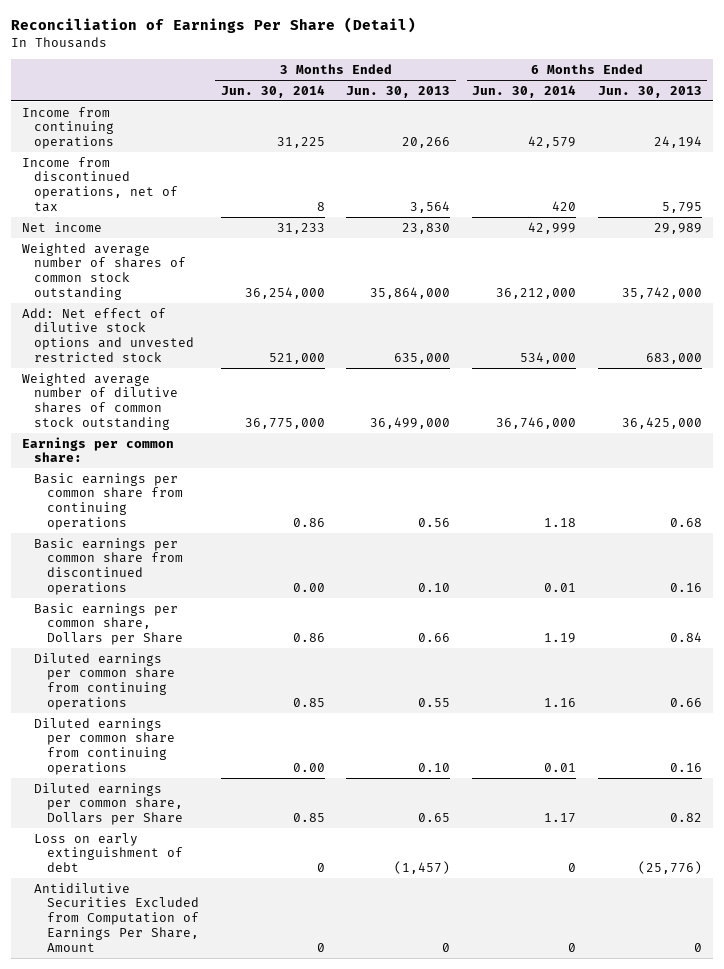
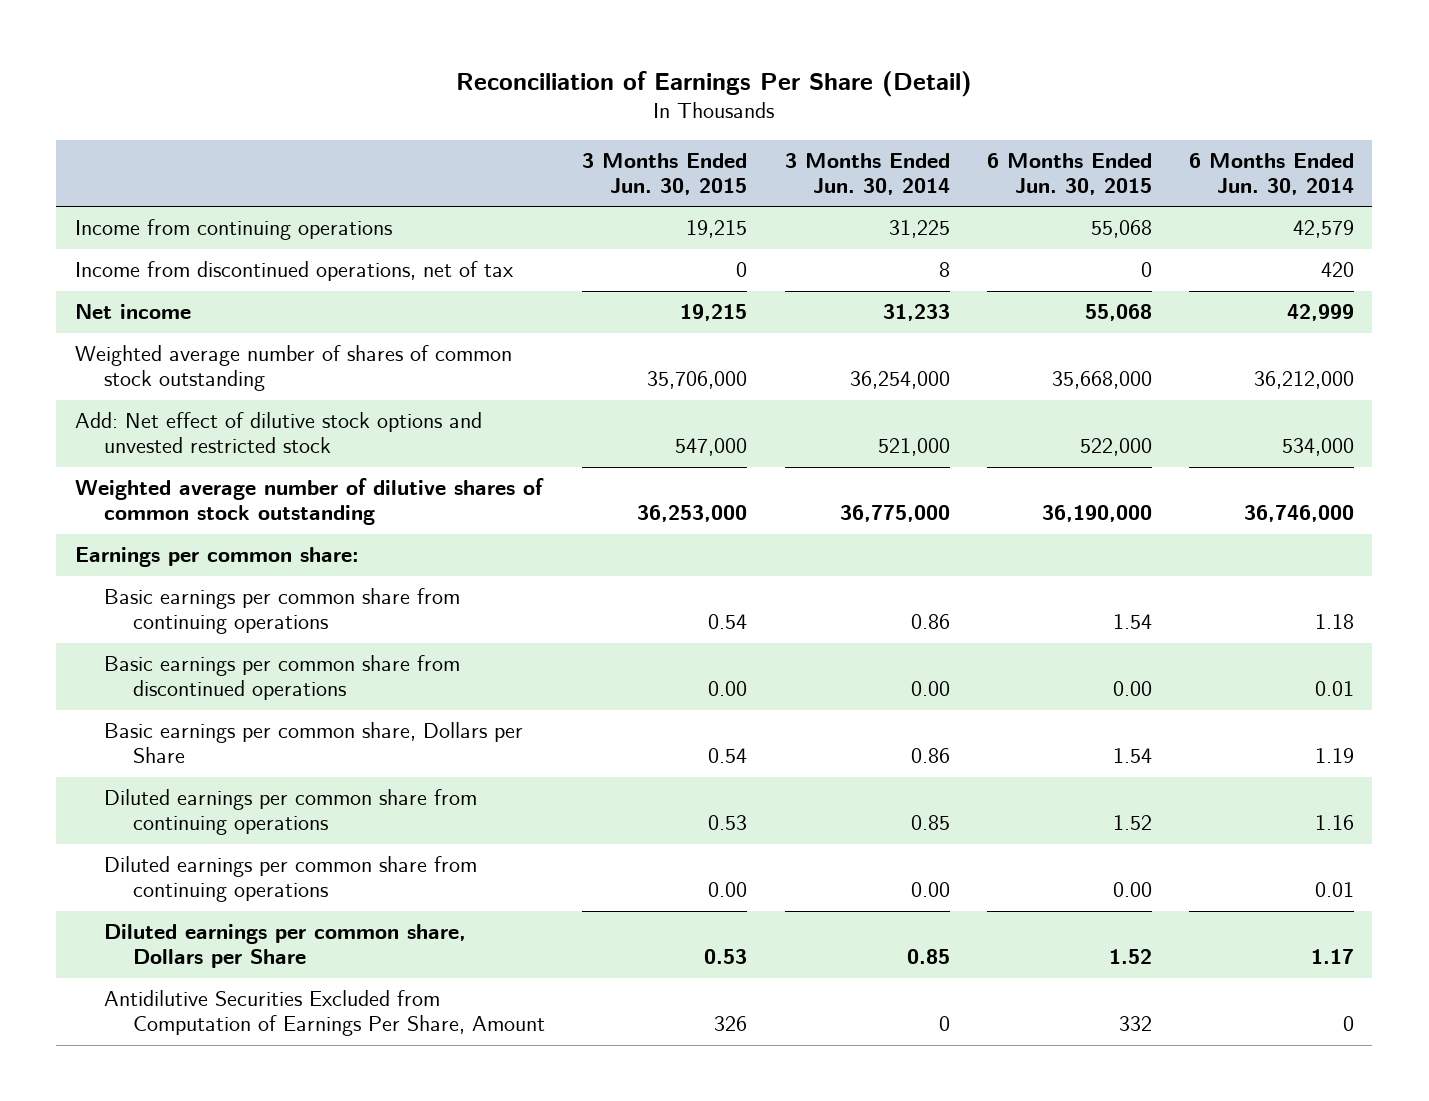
[346,85,451,98] Jun. 30, 2013 -> none
[598,85,703,98] Jun. 30, 2013 -> none
none -> [582,153,748,196] 3 Months Ended Jun. 30, 2015
none -> [986,153,1152,196] 6 Months Ended Jun. 30, 2015
[34,832,183,873] Loss on early extinguishment of debt -> none

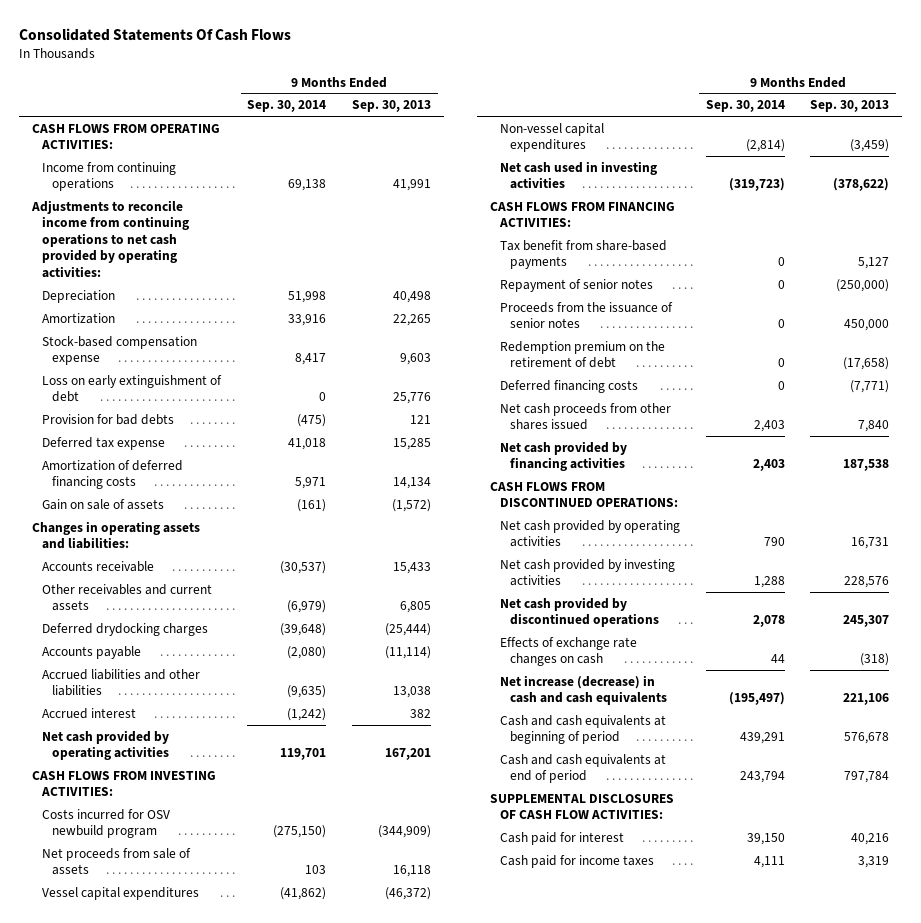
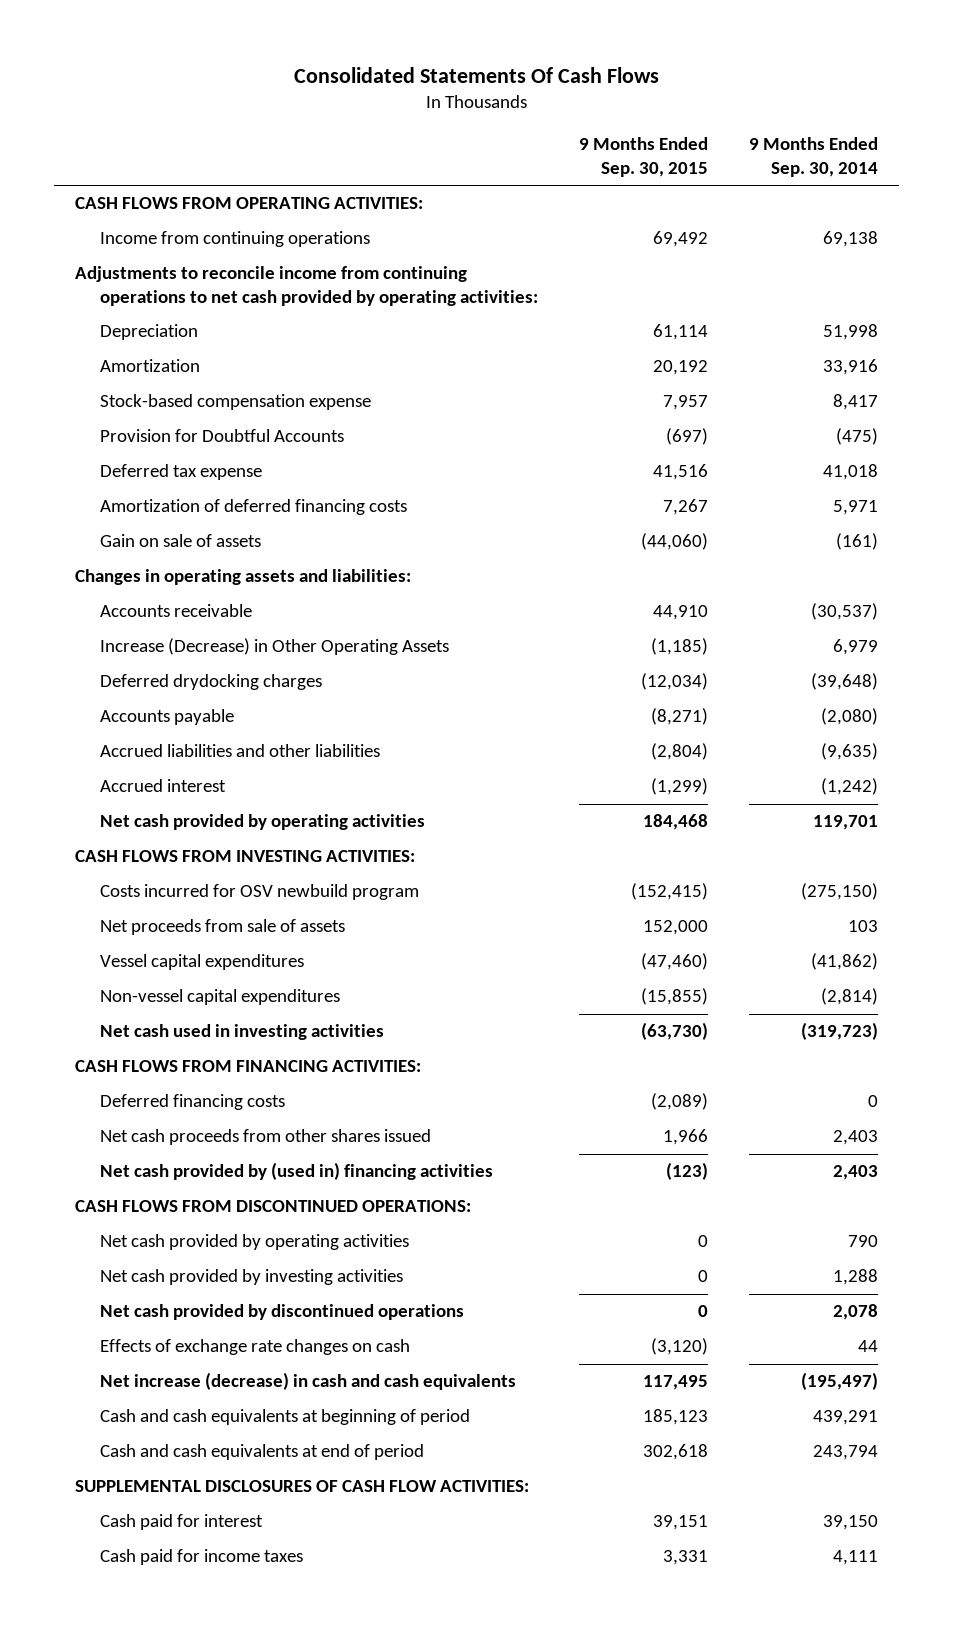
[352,100,432,113] Sep. 30, 2013 -> none
none -> [579,137,709,177] 9 Months Ended Sep. 30, 2015
[41,374,222,403] Loss on early extinguishment of debt -> none
[41,413,174,425] Provision for bad debts -> [100,429,345,443] Provision for Doubtful Accounts
[41,583,212,612] Other receivables and current assets -> none
none -> [100,638,450,656] Increase (Decrease) in Other Operating Assets
[500,239,668,270] Tax benefit from share-based payments -> none
[500,278,654,292] Repayment of senior notes -> none
[500,301,674,329] Proceeds from the issuance of senior notes -> none
[500,340,666,369] Redemption premium on the retirement of debt -> none
[500,440,628,472] Net cash provided by financing activities -> [100,1162,494,1181] Net cash provided by (used in) financing activities

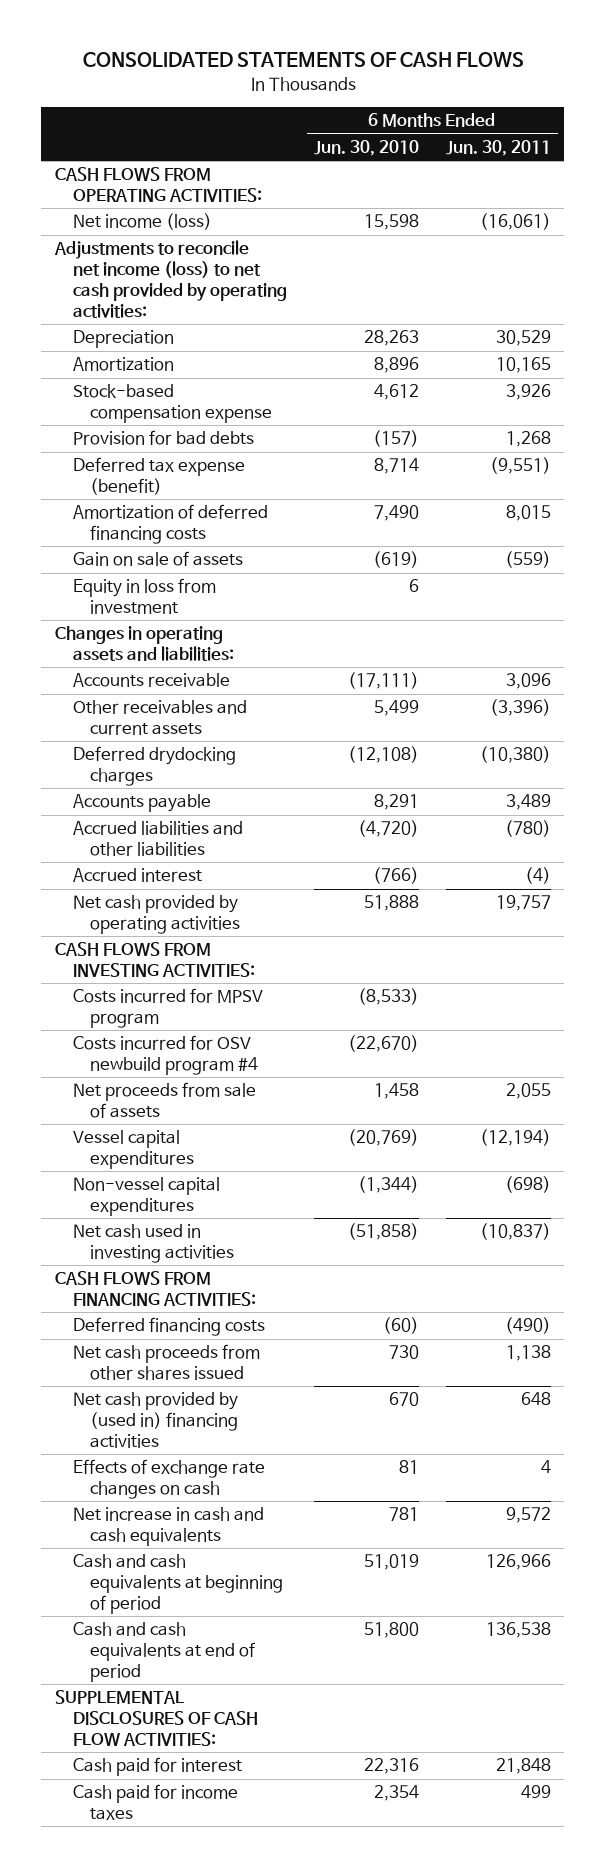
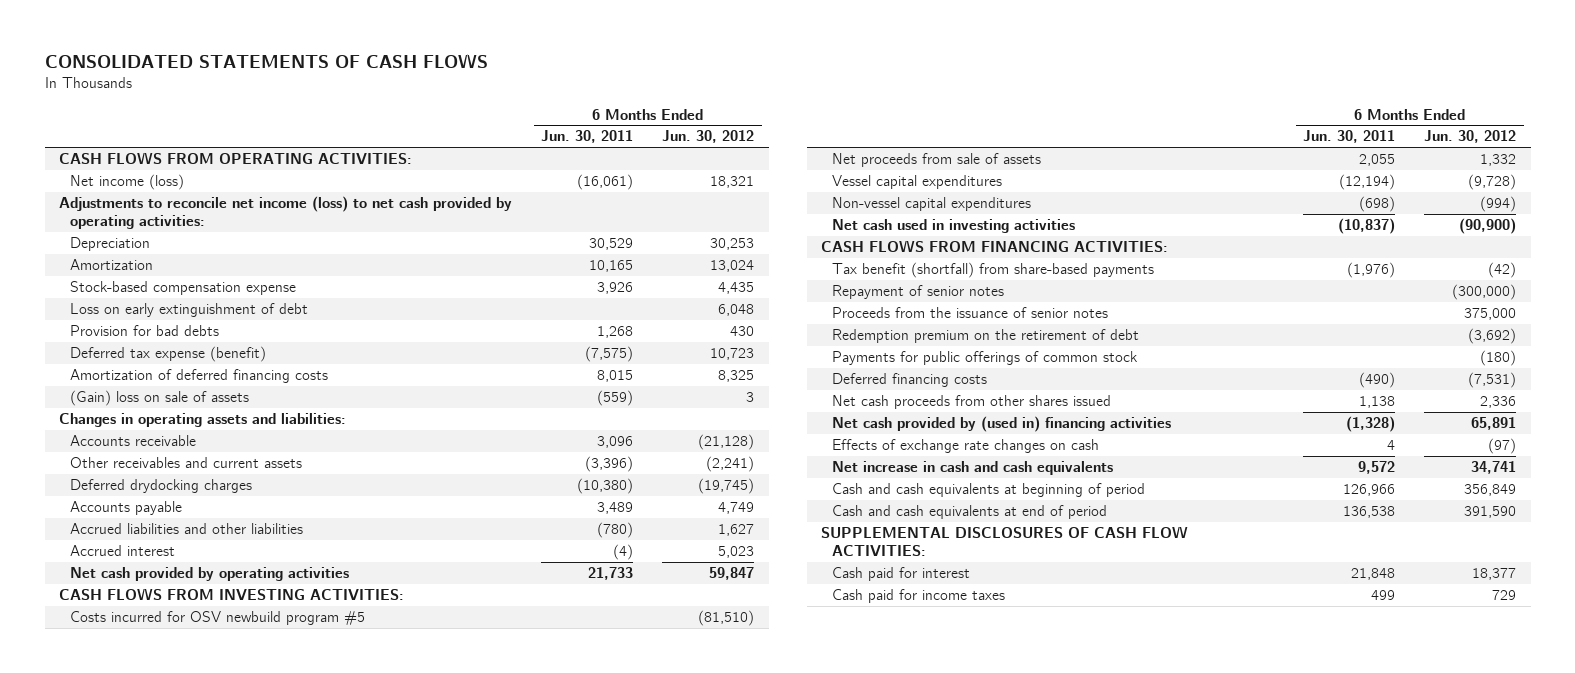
[313,139,419,156] Jun. 30, 2010 -> none
none -> [662,130,755,144] Jun. 30, 2012
none -> [69,303,308,318] Loss on early extinguishment of debt
[489,457,551,475] (9,551) -> [585,346,634,363] (7,575)
[72,578,216,615] Equity in loss from investment -> none
[72,551,243,567] Gain on sale of assets -> [69,390,249,407] (Gain) loss on sale of assets
[495,895,551,912] 19,757 -> [588,567,634,581] 21,733
[72,988,263,1029] Costs incurred for MPSV program -> none
[72,1035,259,1076] Costs incurred for OSV newbuild program #4 -> [69,611,365,626] Costs incurred for OSV newbuild program #5
none -> [831,262,1154,279] Tax benefit (shortfall) from share-based payments
none -> [831,285,1004,300] Repayment of senior notes
none -> [831,307,1108,319] Proceeds from the issuance of senior notes
none -> [831,329,1139,344] Redemption premium on the retirement of debt
none -> [831,351,1138,366] Payments for public offerings of common stock
[520,1392,551,1406] 648 -> [1346,416,1396,433] (1,328)

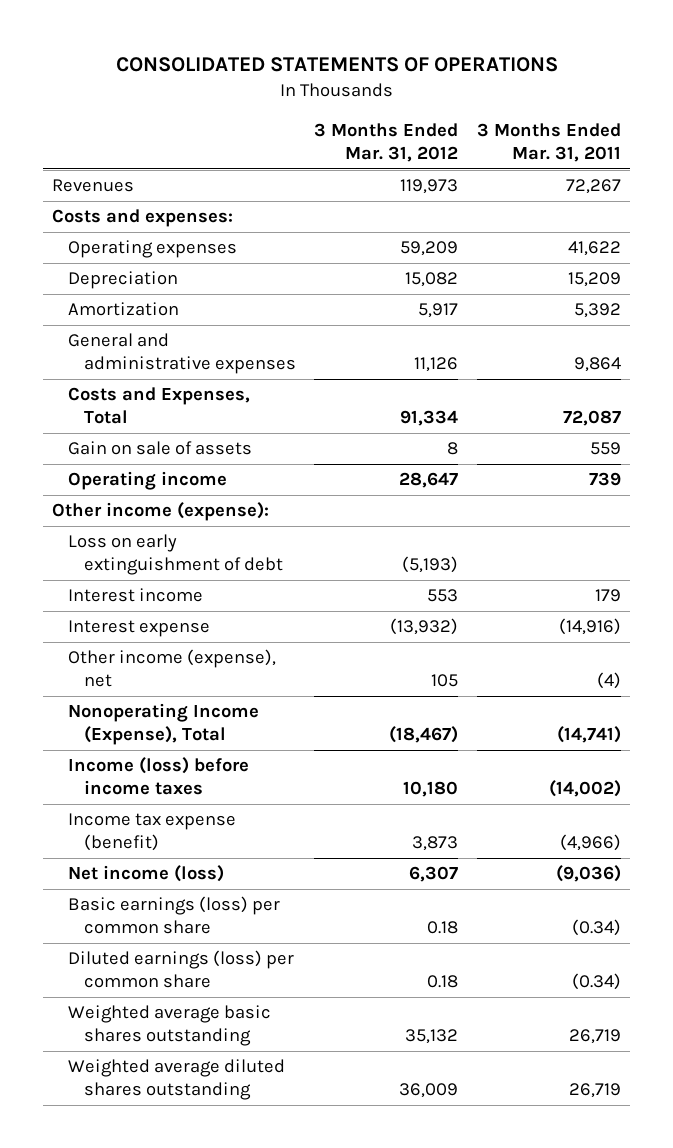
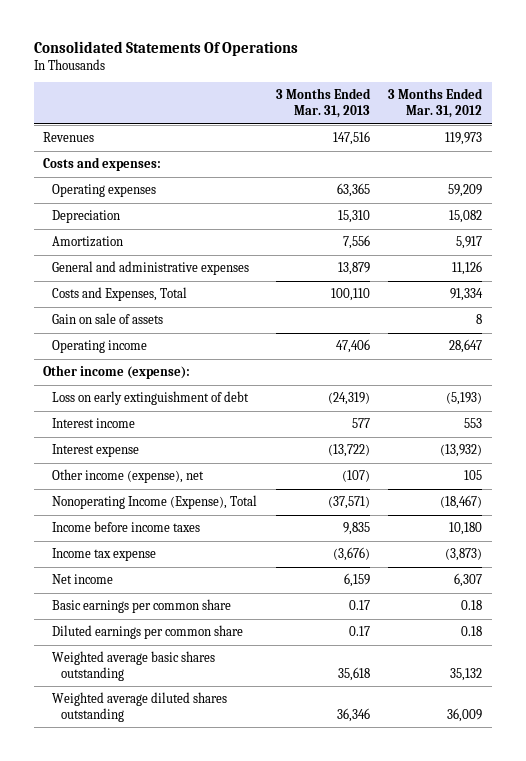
[115,57,558,73] CONSOLIDATED STATEMENTS OF OPERATIONS -> [33,41,298,57] Consolidated Statements Of Operations
[477,122,622,162] 3 Months Ended Mar. 31, 2011 -> none
none -> [275,88,371,119] 3 Months Ended Mar. 31, 2013
[67,757,249,796] Income (loss) before income taxes -> [52,521,201,533] Income before income taxes
[67,813,236,852] Income tax expense (benefit) -> [52,548,157,562] Income tax expense
[412,836,459,852] 3,873 -> [445,548,483,562] (3,873)
[67,865,224,883] Net income (loss) -> [52,574,114,585] Net income
[67,896,280,935] Basic earnings (loss) per common share -> [52,599,232,614] Basic earnings per common share
[67,950,294,989] Diluted earnings (loss) per common share -> [52,625,244,640] Diluted earnings per common share

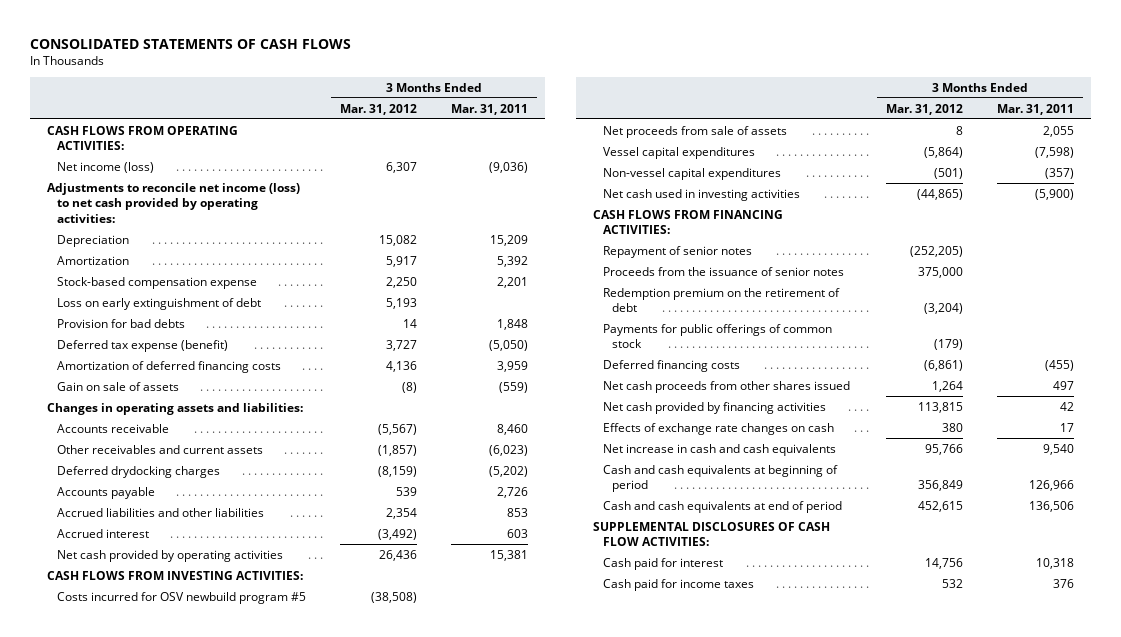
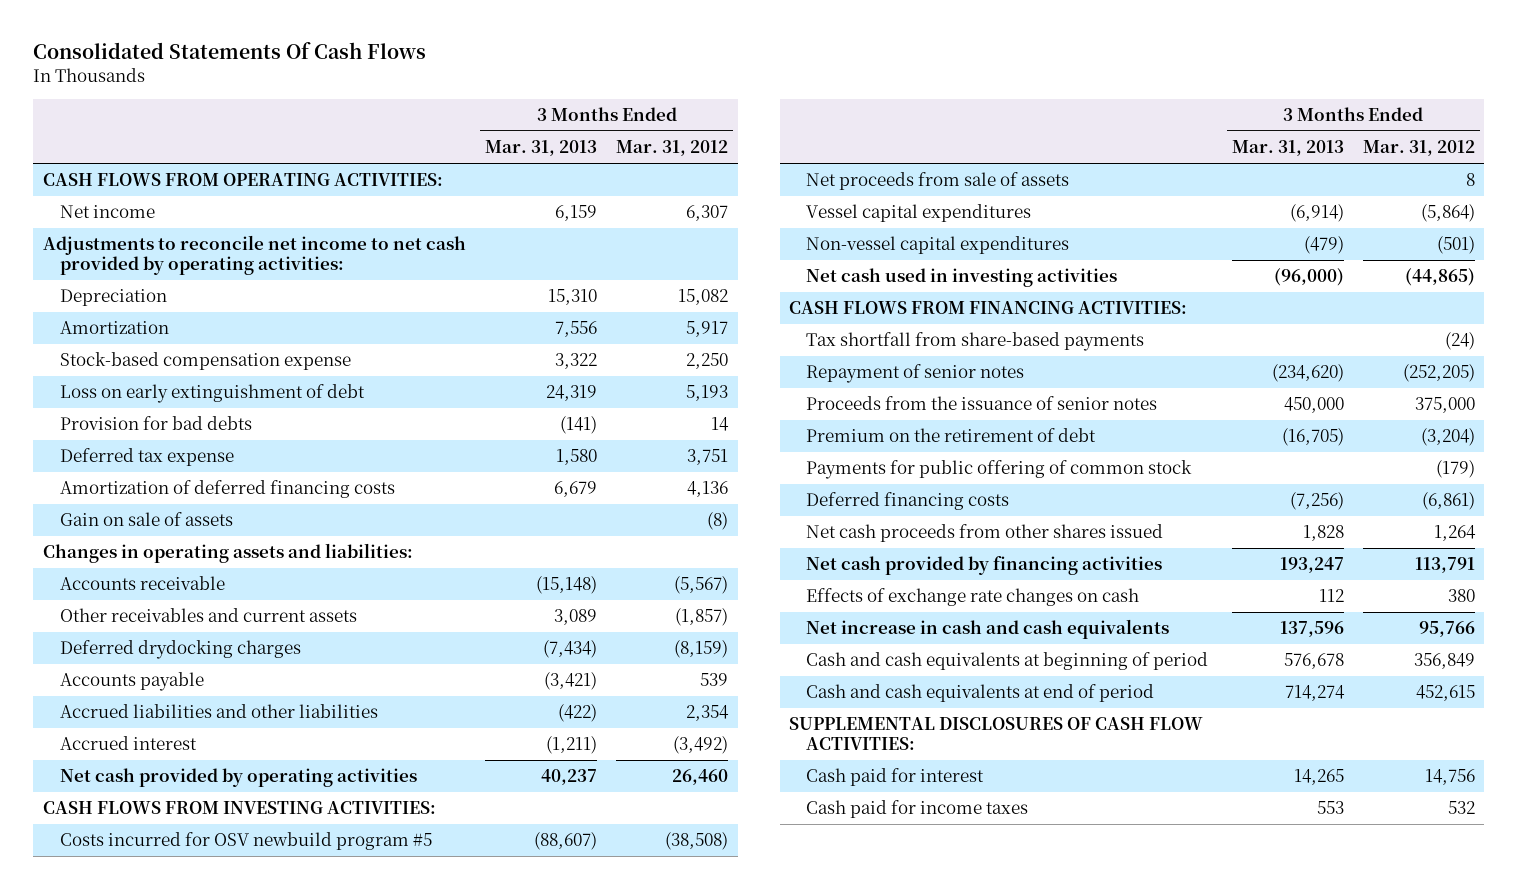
[29,38,351,49] CONSOLIDATED STATEMENTS OF CASH FLOWS -> [33,42,427,60] Consolidated Statements Of Cash Flows
[451,103,529,115] Mar. 31, 2011 -> none
none -> [485,140,598,157] Mar. 31, 2013
[56,161,154,173] Net income (loss) -> [59,205,155,219] Net income
[46,182,300,223] Adjustments to reconcile net income (loss) to net cash provided by operating activities: -> [43,235,467,275] Adjustments to reconcile net income to net cash provided by operating activities:
[56,339,228,352] Deferred tax expense (benefit) -> [59,448,234,467] Deferred tax expense
[385,339,417,351] 3,727 -> [687,449,729,466] 3,751
[378,549,417,561] 26,436 -> [672,769,729,786] 26,460
none -> [805,332,1144,352] Tax shortfall from share-based payments
[602,287,840,313] Redemption premium on the retirement of debt -> [805,428,1096,443] Premium on the retirement of debt
[602,323,832,349] Payments for public offerings of common stock -> [805,460,1192,480] Payments for public offering of common stock
[917,401,963,413] 113,815 -> [1414,557,1475,574] 113,791

